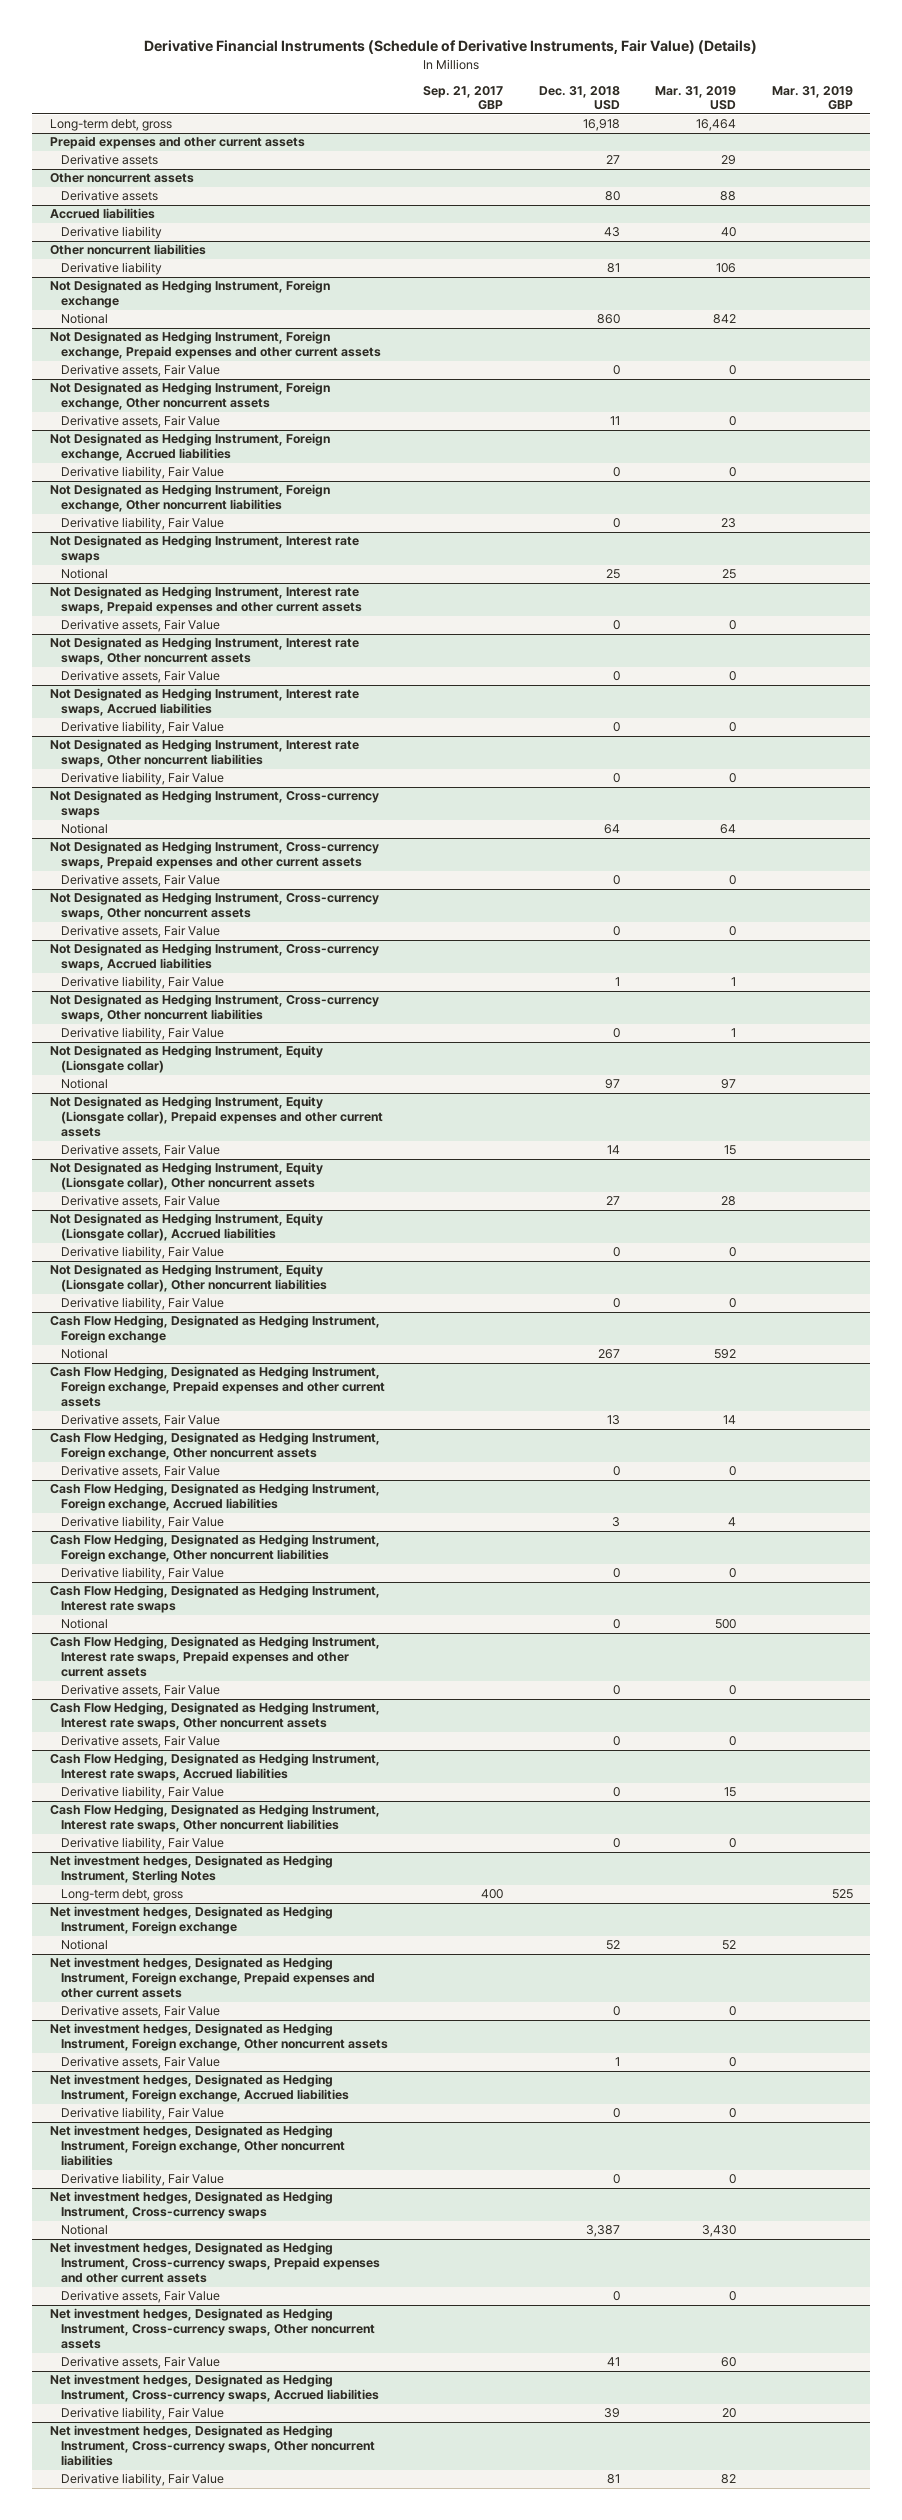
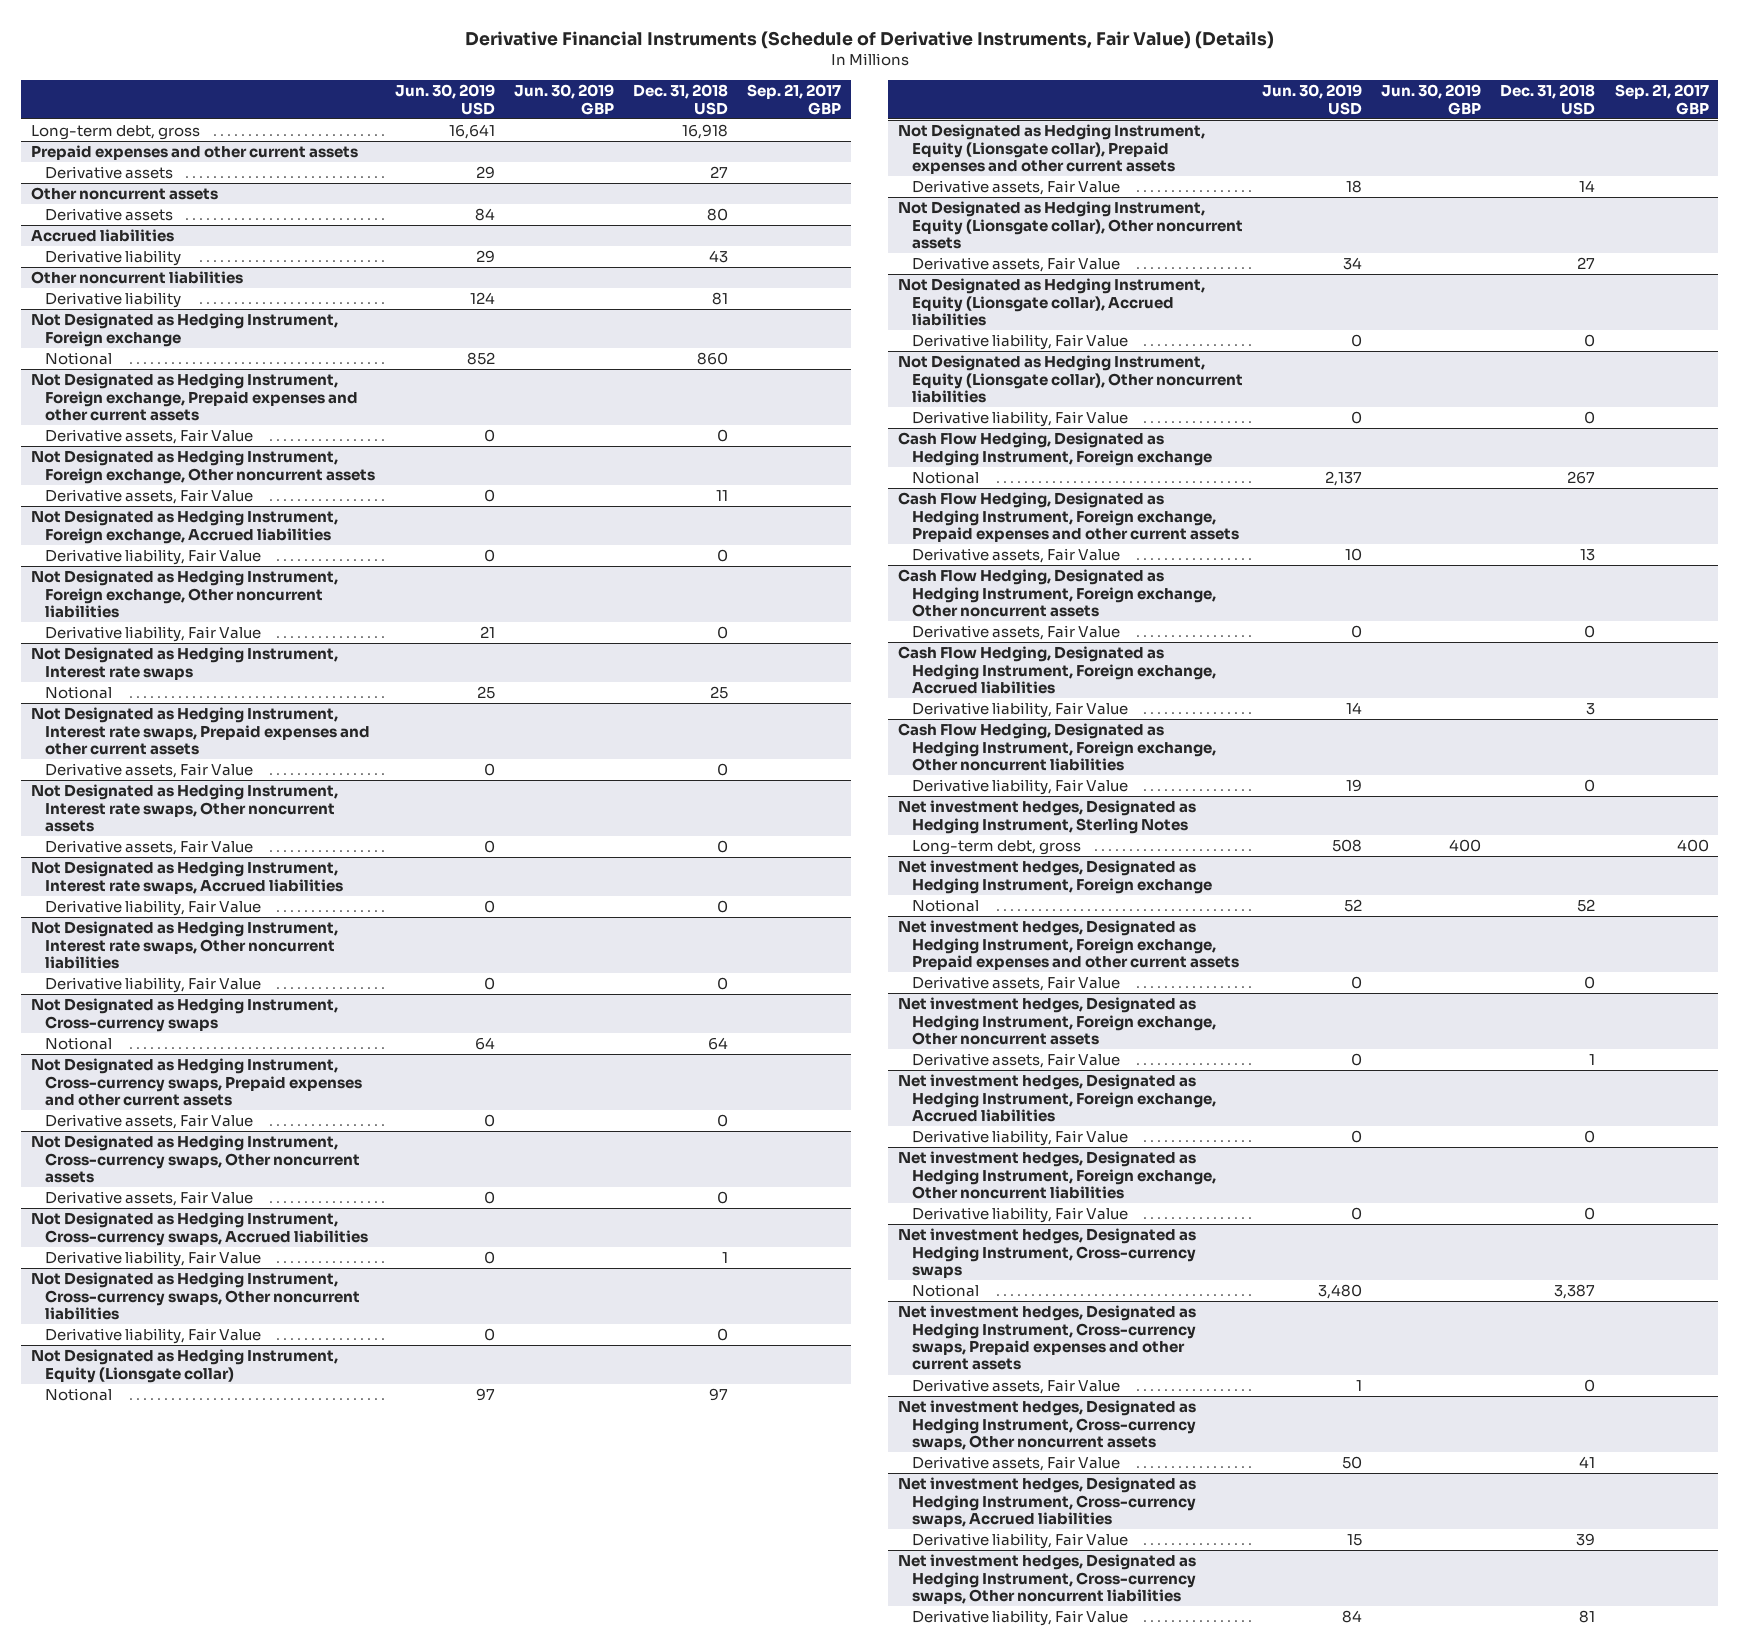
[655,85,737,111] Mar. 31, 2019 USD -> none
[771,85,853,111] Mar. 31, 2019 GBP -> none
none -> [394,84,495,115] Jun. 30, 2019 USD
none -> [514,84,615,115] Jun. 30, 2019 GBP
[49,1585,380,1614] Cash Flow Hedging, Designated as Hedging Instrument, Interest rate swaps -> none
[60,1618,108,1630] Notional -> none
[49,1636,380,1678] Cash Flow Hedging, Designated as Hedging Instrument, Interest rate swaps, Prepaid expenses and other current assets -> none
[60,1684,220,1698] Derivative assets, Fair Value -> none
[49,1702,380,1731] Cash Flow Hedging, Designated as Hedging Instrument, Interest rate swaps, Other noncurrent assets -> none
[60,1735,220,1749] Derivative assets, Fair Value -> none
[49,1753,380,1782] Cash Flow Hedging, Designated as Hedging Instrument, Interest rate swaps, Accrued liabilities -> none
[60,1786,224,1800] Derivative liability, Fair Value -> none
[49,1804,380,1833] Cash Flow Hedging, Designated as Hedging Instrument, Interest rate swaps, Other noncurrent liabilities -> none
[60,1837,224,1851] Derivative liability, Fair Value -> none

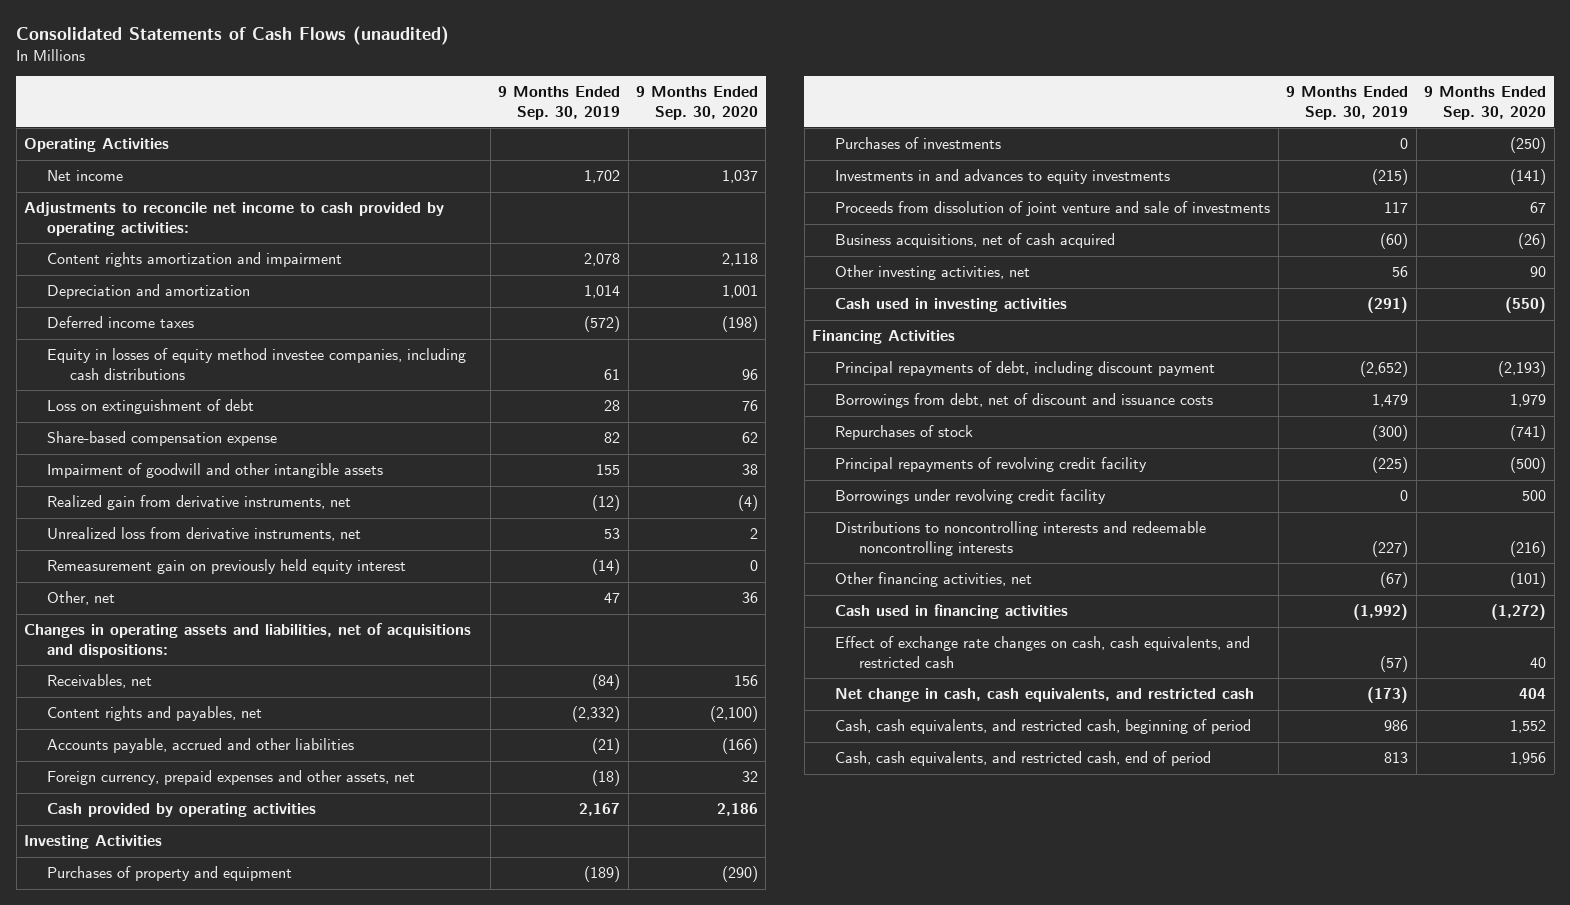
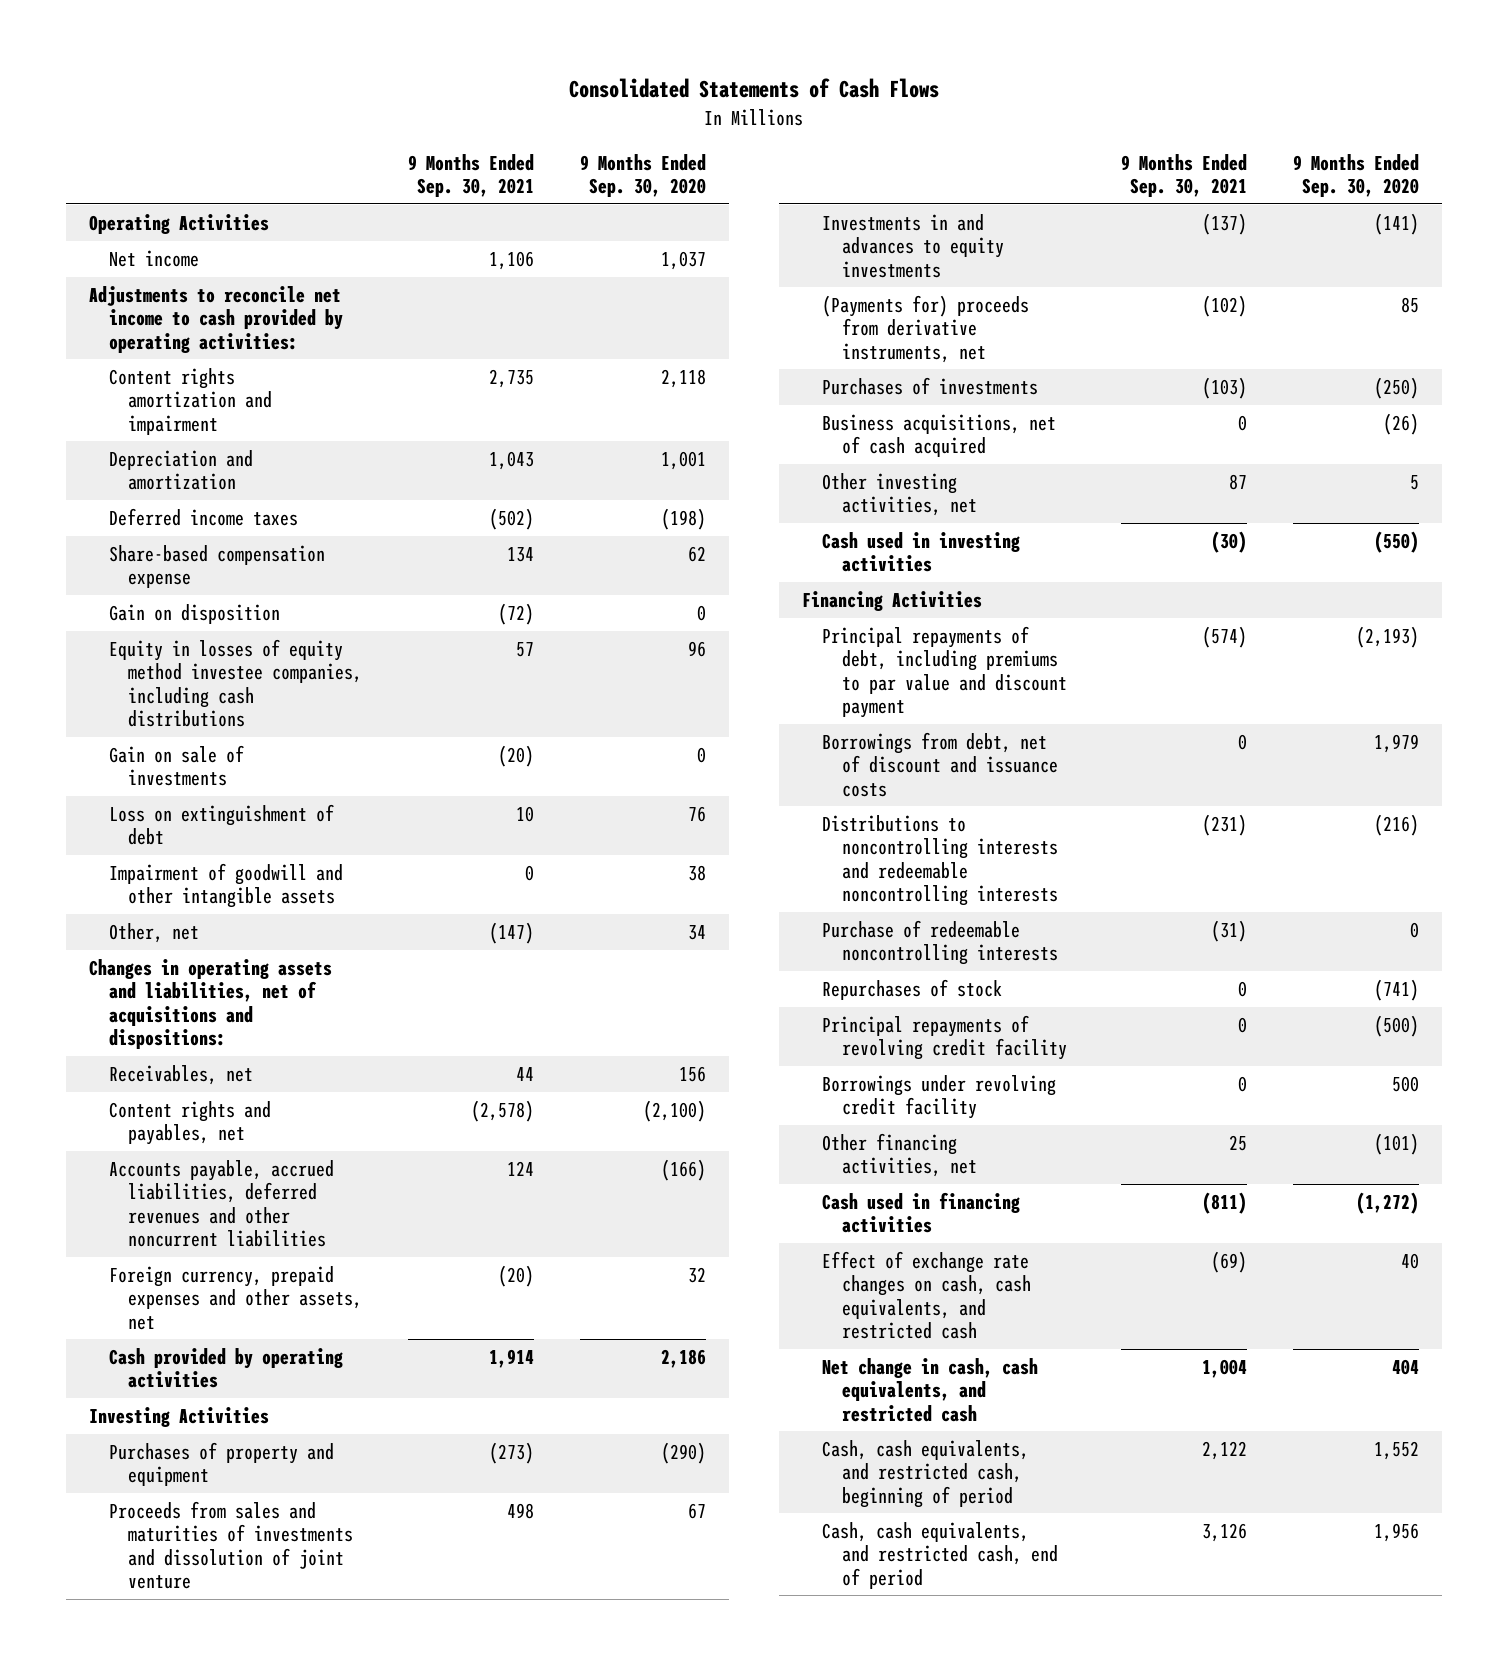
[16,25,450,45] Consolidated Statements of Cash Flows (unaudited) -> [568,78,939,99] Consolidated Statements of Cash Flows
[498,85,621,120] 9 Months Ended Sep. 30, 2019 -> none
none -> [408,153,535,197] 9 Months Ended Sep. 30, 2021
[47,431,278,447] Share-based compensation expense -> [108,544,325,589] Share-based compensation expense
none -> [108,603,280,624] Gain on disposition
none -> [108,744,244,787] Gain on sale of investments
[47,495,352,511] Realized gain from derivative instruments, net -> none
[47,527,362,542] Unrealized loss from derivative instruments, net -> none
[47,559,407,575] Remeasurement gain on previously held equity interest -> none
[741,592,758,604] 36 -> [687,924,706,940] 34
[47,738,355,754] Accounts payable, accrued and other liabilities -> [108,1159,334,1247] Accounts payable, accrued liabilities, deferred revenues and other noncurrent liabilities
none -> [108,1500,354,1589] Proceeds from sales and maturities of investments and dissolution of joint venture
[835,201,1271,217] Proceeds from dissolution of joint venture and sale of investments -> none
none -> [821,294,1029,363] (Payments for) proceeds from derivative instruments, net
[835,137,1002,150] Purchases of investments -> [821,376,1038,395] Purchases of investments
[1530,266,1547,278] 90 -> [1409,474,1419,490] 5
[835,361,1216,377] Principal repayments of debt, including discount payment -> [821,625,1067,718] Principal repayments of debt, including premiums to par value and discount payment
[835,521,1207,556] Distributions to noncontrolling interests and redeemable noncontrolling interests -> [821,814,1058,906] Distributions to noncontrolling interests and redeemable noncontrolling interests
none -> [821,919,1058,966] Purchase of redeemable noncontrolling interests

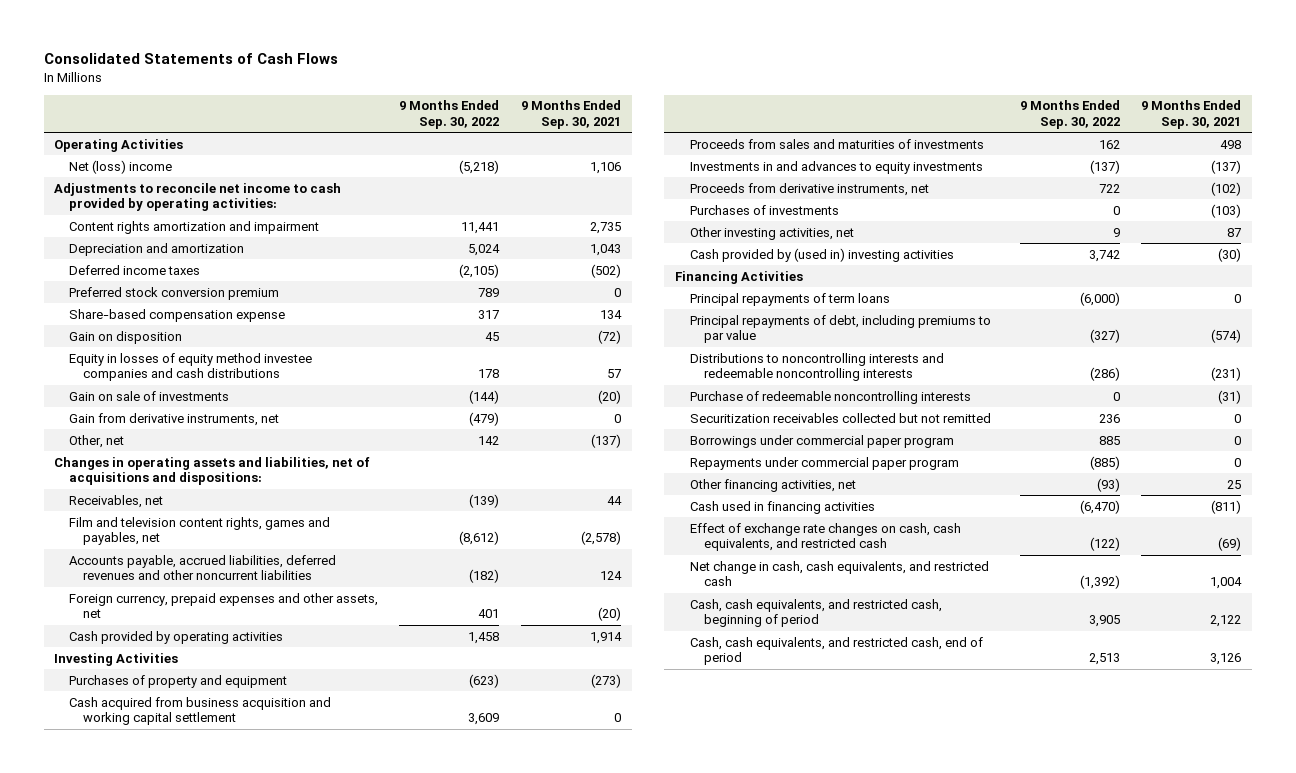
[579,153,706,197] 9 Months Ended Sep. 30, 2020 -> none
none -> [399,100,500,130] 9 Months Ended Sep. 30, 2022
[108,249,199,267] Net income -> [68,159,172,174] Net (loss) income
none -> [68,286,279,300] Preferred stock conversion premium
[108,638,363,727] Equity in losses of equity method investee companies, including cash distributions -> [68,352,312,382] Equity in losses of equity method investee companies and cash distributions
[108,803,334,846] Loss on extinguishment of debt -> none
[108,862,343,909] Impairment of goodwill and other intangible assets -> none
none -> [68,412,279,426] Gain from derivative instruments, net
[489,921,535,944] (147) -> [590,433,621,448] (137)
[108,1100,271,1146] Content rights and payables, net -> [68,516,330,546] Film and television content rights, games and payables, net
none -> [68,696,331,726] Cash acquired from business acquisition and working capital settlement
[108,1500,354,1589] Proceeds from sales and maturities of investments and dissolution of joint venture -> [689,138,984,149] Proceeds from sales and maturities of investments
[821,294,1029,363] (Payments for) proceeds from derivative instruments, net -> [689,182,929,196] Proceeds from derivative instruments, net
[821,413,1056,458] Business acquisitions, net of cash acquired -> none
[821,531,1020,573] Cash used in investing activities -> [689,247,954,262] Cash provided by (used in) investing activities
[821,731,1058,797] Borrowings from debt, net of discount and issuance costs -> none
none -> [689,292,890,306] Principal repayments of term loans
[821,625,1067,718] Principal repayments of debt, including premiums to par value and discount payment -> [689,314,991,344] Principal repayments of debt, including premiums to par value
[821,978,1002,1000] Repurchases of stock -> none
[821,1014,1067,1061] Principal repayments of revolving credit facility -> none
[821,1074,1056,1120] Borrowings under revolving credit facility -> none
none -> [689,412,991,423] Securitization receivables collected but not remitted
none -> [689,434,954,448] Borrowings under commercial paper program
none -> [689,456,959,470] Repayments under commercial paper program

